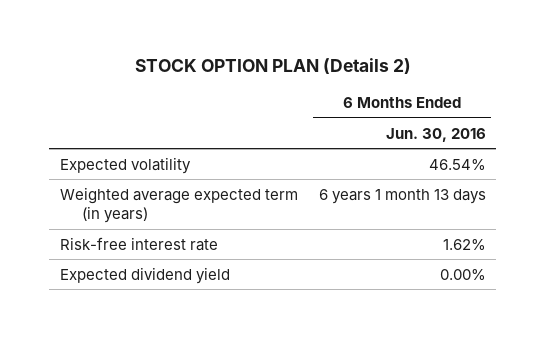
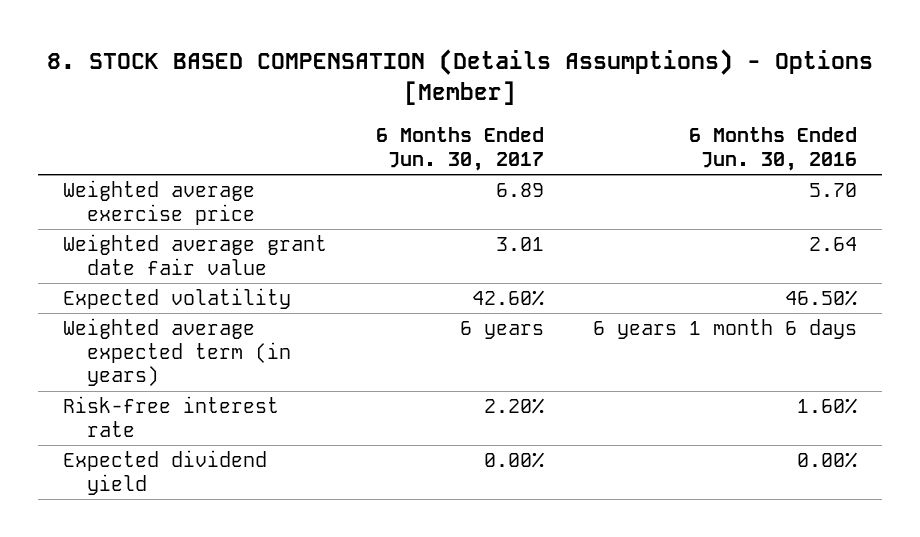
[134,58,411,75] STOCK OPTION PLAN (Details 2) -> [46,49,873,106] 8. STOCK BASED COMPENSATION (Details Assumptions) - Options [Member]
none -> [375,127,544,171] 6 Months Ended Jun. 30, 2017
none -> [62,180,256,225] Weighted average exercise price
none -> [62,234,327,275] Weighted average grant date fair value
[428,158,486,170] 46.54% -> [784,290,857,307] 46.50%
[318,188,486,204] 6 years 1 month 13 days -> [592,319,857,340] 6 years 1 month 6 days
[442,238,486,250] 1.62% -> [796,398,857,415] 1.60%

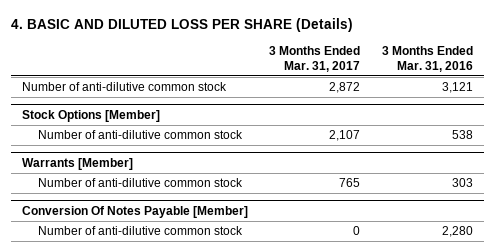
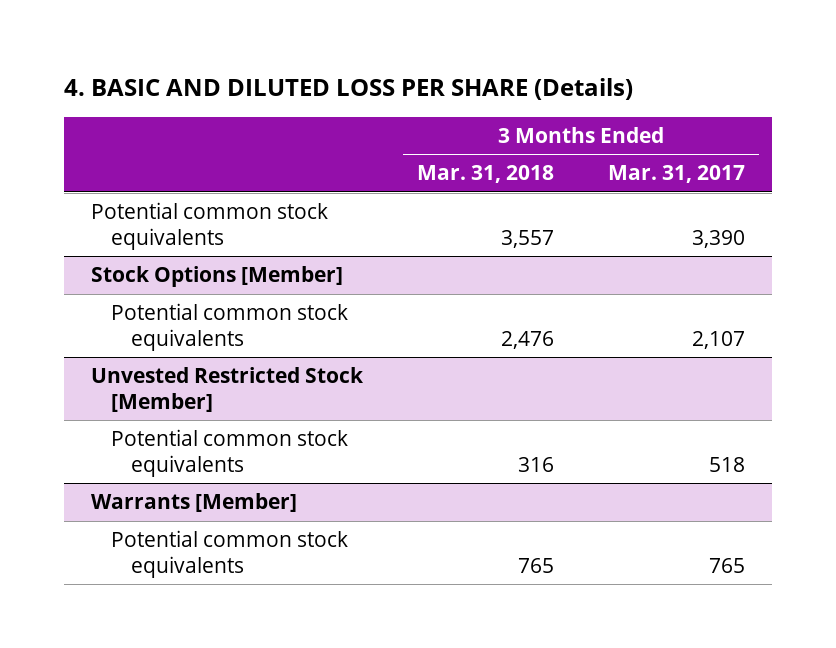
[381,45,473,72] 3 Months Ended Mar. 31, 2016 -> none
none -> [416,165,554,184] Mar. 31, 2018
[21,82,227,92] Number of anti-dilutive common stock -> [90,202,328,250] Potential common stock equivalents
[329,82,361,94] 2,872 -> [692,229,746,248] 3,390
[38,130,244,140] Number of anti-dilutive common stock -> [111,303,349,351] Potential common stock equivalents
none -> [90,367,364,412] Unvested Restricted Stock [Member]
none -> [111,429,349,477] Potential common stock equivalents
[21,205,248,218] Conversion Of Notes Payable [Member] -> none
[38,226,244,236] Number of anti-dilutive common stock -> none
[38,178,244,188] Number of anti-dilutive common stock -> [111,530,349,578] Potential common stock equivalents

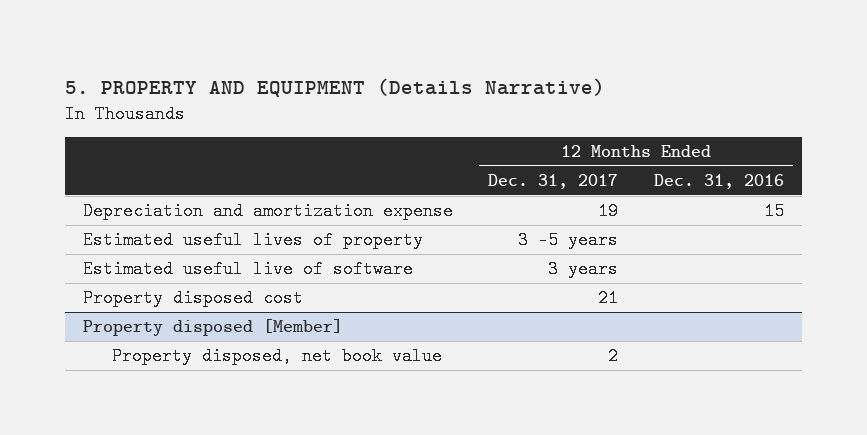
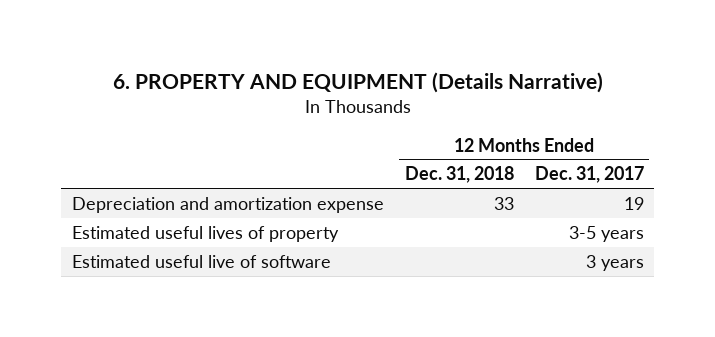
[64,77,605,97] 5. PROPERTY AND EQUIPMENT (Details Narrative) -> [112,71,603,93] 6. PROPERTY AND EQUIPMENT (Details Narrative)
[653,173,784,189] Dec. 31, 2016 -> none
none -> [404,166,514,184] Dec. 31, 2018
[518,230,619,249] 3 -5 years -> [568,225,644,242] 3-5 years
[82,288,303,307] Property disposed cost -> none
[82,318,343,336] Property disposed [Member] -> none
[111,346,442,365] Property disposed, net book value -> none

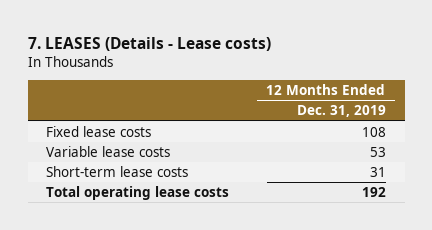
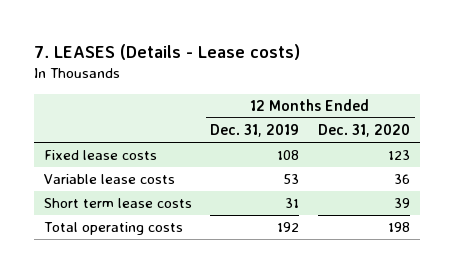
none -> [318,124,411,138] Dec. 31, 2020
[46,165,189,177] Short-term lease costs -> [43,198,192,209] Short term lease costs
[46,185,230,200] Total operating lease costs -> [43,222,183,236] Total operating costs

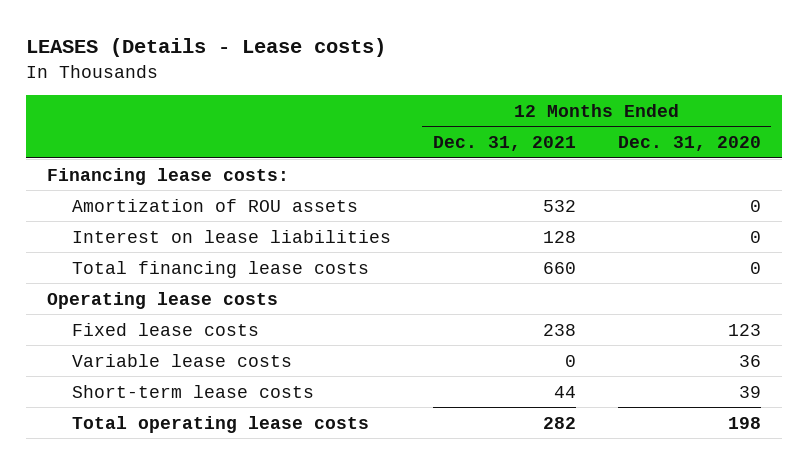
[34,43,301,60] 7. LEASES (Details - Lease costs) -> [25,38,386,58] LEASES (Details - Lease costs)
[210,124,300,138] Dec. 31, 2019 -> none
none -> [432,136,576,152] Dec. 31, 2021
none -> [46,167,289,185] Financing lease costs:
none -> [71,198,358,212] Amortization of ROU assets
none -> [71,229,391,243] Interest on lease liabilities
none -> [71,260,369,278] Total financing lease costs
none -> [46,291,278,309] Operating lease costs
[43,198,192,209] Short term lease costs -> [71,384,314,398] Short-term lease costs
[43,222,183,236] Total operating costs -> [71,415,369,433] Total operating lease costs

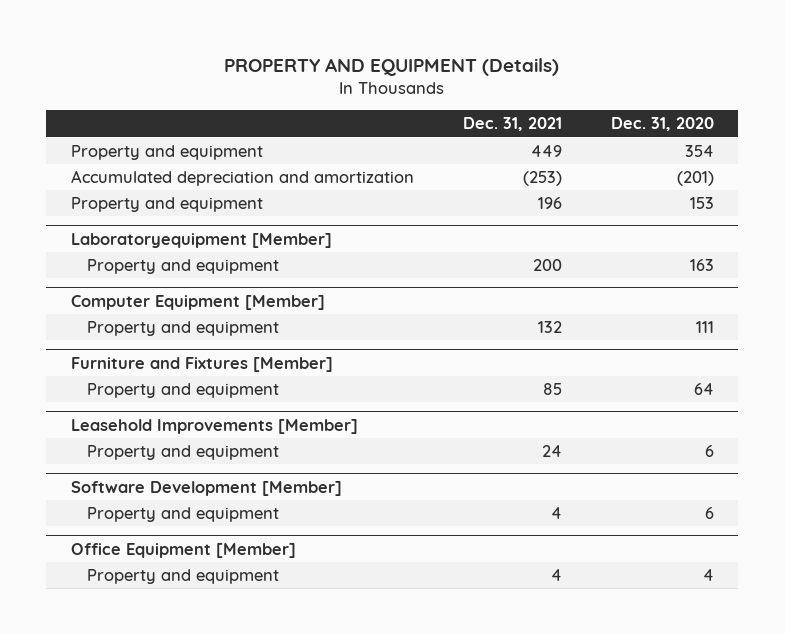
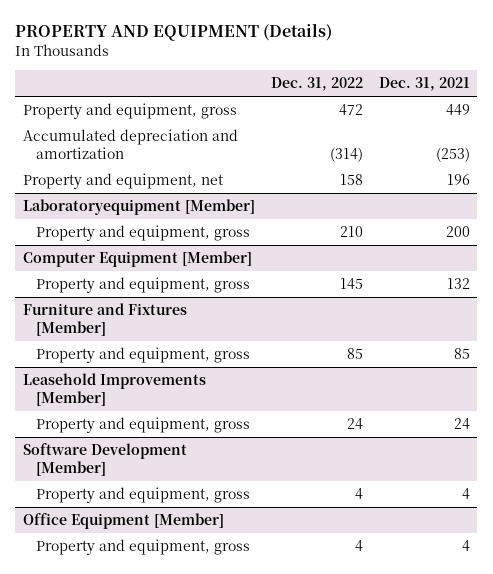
[610,117,714,132] Dec. 31, 2020 -> none
none -> [270,77,363,92] Dec. 31, 2022
[70,145,263,161] Property and equipment -> [22,103,237,120] Property and equipment, gross
[70,197,263,213] Property and equipment -> [22,173,223,190] Property and equipment, net
[87,259,280,275] Property and equipment -> [36,225,251,242] Property and equipment, gross
[87,321,280,337] Property and equipment -> [36,277,251,294] Property and equipment, gross
[87,383,280,399] Property and equipment -> [36,347,251,364] Property and equipment, gross
[87,445,280,461] Property and equipment -> [36,417,251,434] Property and equipment, gross
[87,507,280,523] Property and equipment -> [36,487,251,504] Property and equipment, gross
[87,569,280,585] Property and equipment -> [36,539,251,556] Property and equipment, gross

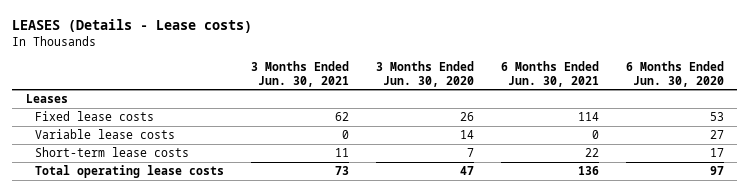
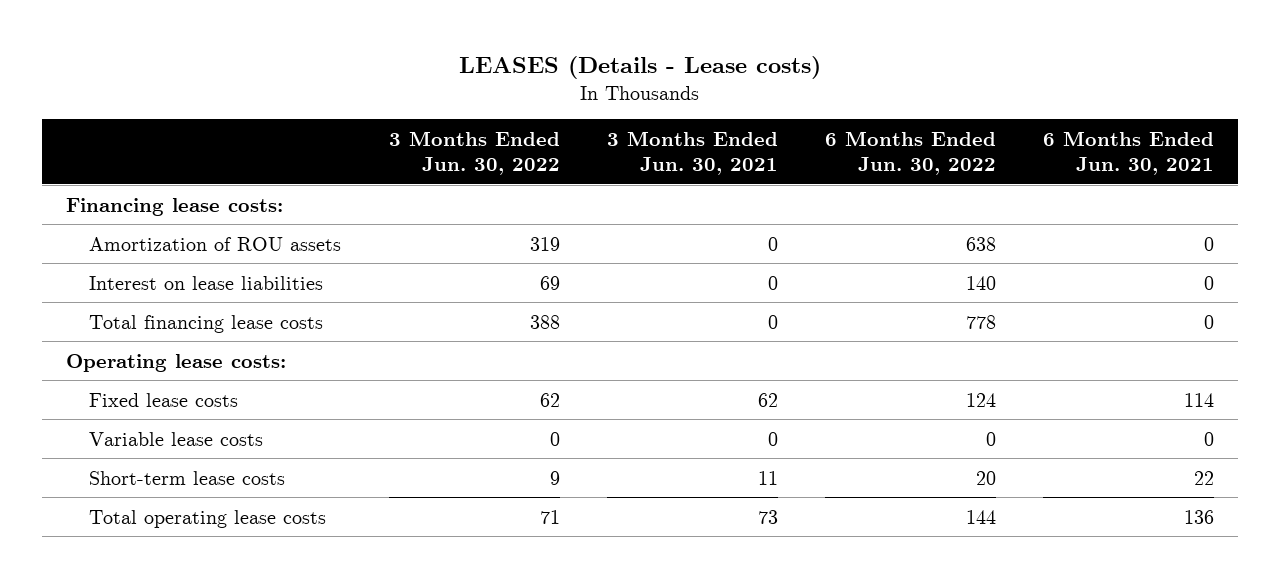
[376,60,475,87] 3 Months Ended Jun. 30, 2020 -> none
[625,60,724,87] 6 Months Ended Jun. 30, 2020 -> none
none -> [388,130,560,175] 3 Months Ended Jun. 30, 2022
none -> [825,130,997,175] 6 Months Ended Jun. 30, 2022
[25,93,68,103] Leases -> none
none -> [65,197,283,216] Financing lease costs:
none -> [89,236,342,251] Amortization of ROU assets
none -> [89,275,324,290] Interest on lease liabilities
none -> [89,314,324,333] Total financing lease costs
none -> [65,353,286,372] Operating lease costs:

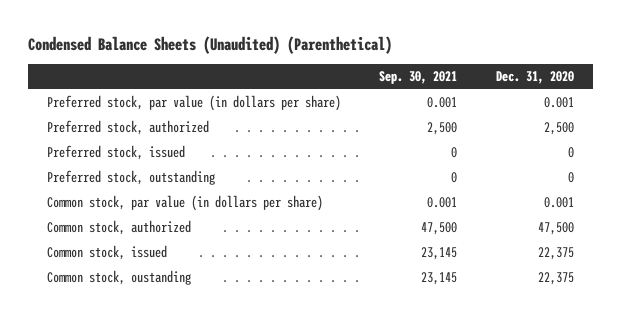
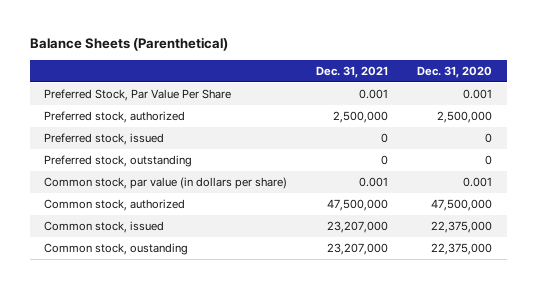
[27,35,392,54] Condensed Balance Sheets (Unaudited) (Parenthetical) -> [29,36,228,51] Balance Sheets (Parenthetical)
[379,71,458,85] Sep. 30, 2021 -> none
none -> [316,65,389,78] Dec. 31, 2021
[46,95,341,112] Preferred stock, par value (in dollars per share) -> [44,89,232,102] Preferred Stock, Par Value Per Share
[543,122,574,136] 2,500 -> [437,111,493,124] 2,500,000
[537,222,574,236] 47,500 -> [431,199,493,212] 47,500,000
[537,247,574,261] 22,375 -> [431,221,493,234] 22,375,000
[537,272,574,286] 22,375 -> [431,243,493,256] 22,375,000

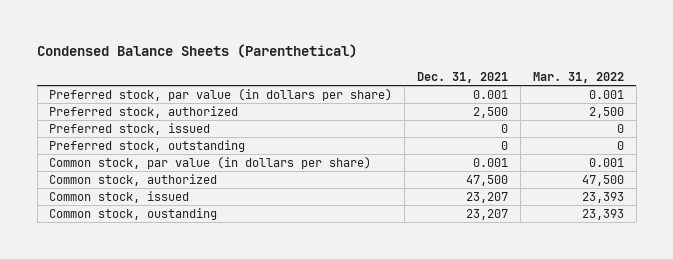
[29,36,228,51] Balance Sheets (Parenthetical) -> [37,43,358,58] Condensed Balance Sheets (Parenthetical)
[417,65,493,78] Dec. 31, 2020 -> none
none -> [532,71,624,83] Mar. 31, 2022
[44,89,232,102] Preferred Stock, Par Value Per Share -> [49,88,393,102] Preferred stock, par value (in dollars per share)
[333,111,389,124] 2,500,000 -> [473,107,509,119] 2,500
[327,199,389,212] 47,500,000 -> [466,175,509,187] 47,500
[327,221,389,234] 23,207,000 -> [466,192,509,204] 23,207
[327,243,389,256] 23,207,000 -> [466,209,509,221] 23,207

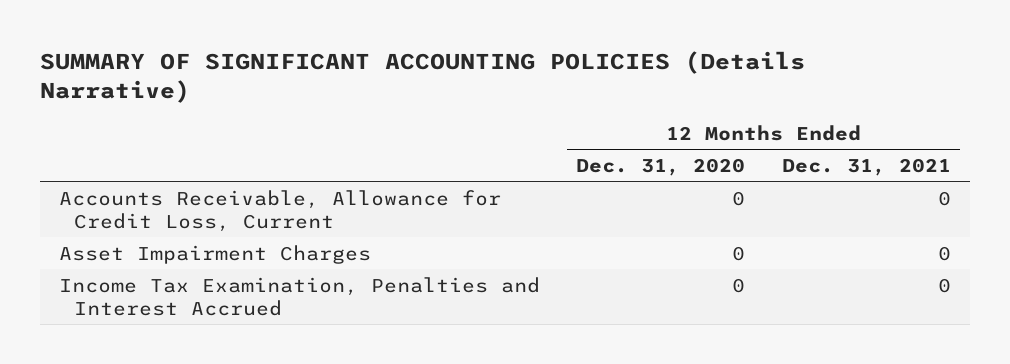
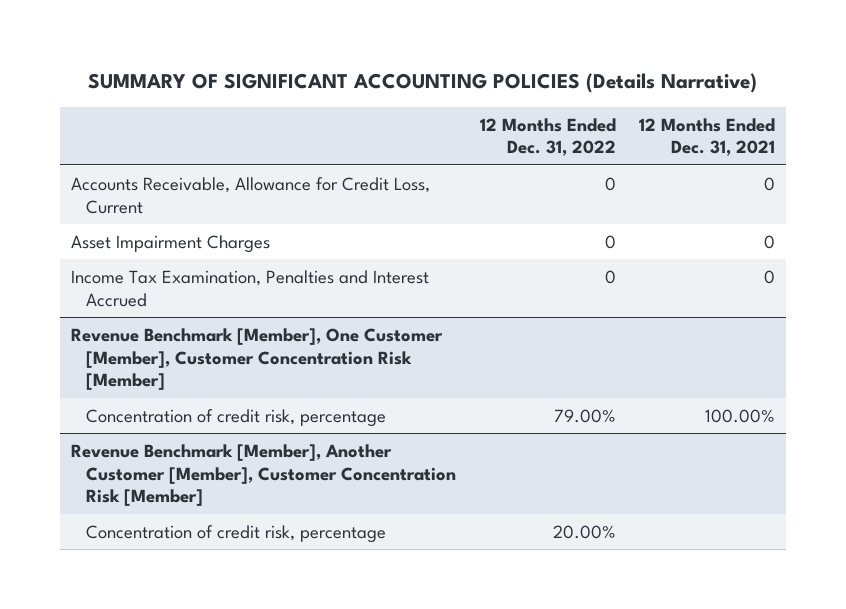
[576,157,746,176] Dec. 31, 2020 -> none
none -> [479,117,616,157] 12 Months Ended Dec. 31, 2022
none -> [71,327,444,391] Revenue Benchmark [Member], One Customer [Member], Customer Concentration Risk [Member]
none -> [86,408,387,427] Concentration of credit risk, percentage
none -> [71,443,457,507] Revenue Benchmark [Member], Another Customer [Member], Customer Concentration Risk [Member]
none -> [86,524,387,543] Concentration of credit risk, percentage

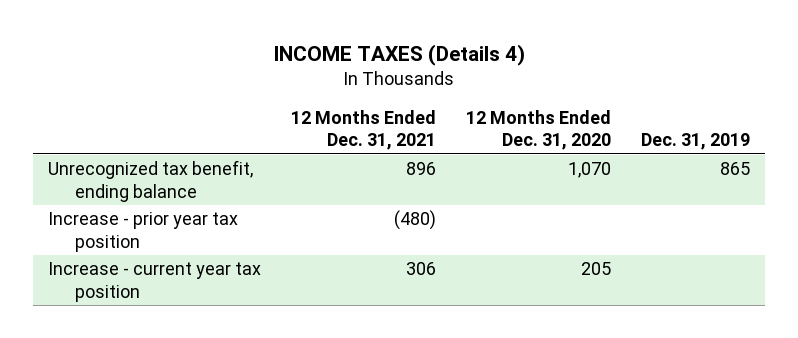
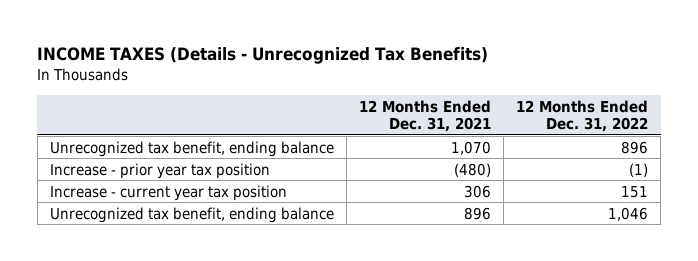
[272,43,525,66] INCOME TAXES (Details 4) -> [37,47,489,65] INCOME TAXES (Details - Unrecognized Tax Benefits)
[466,109,612,151] 12 Months Ended Dec. 31, 2020 -> none
[641,133,751,151] Dec. 31, 2019 -> none
none -> [516,99,649,132] 12 Months Ended Dec. 31, 2022
none -> [49,140,334,157] Unrecognized tax benefit, ending balance
[47,160,253,202] Unrecognized tax benefit, ending balance -> [49,206,334,223] Unrecognized tax benefit, ending balance

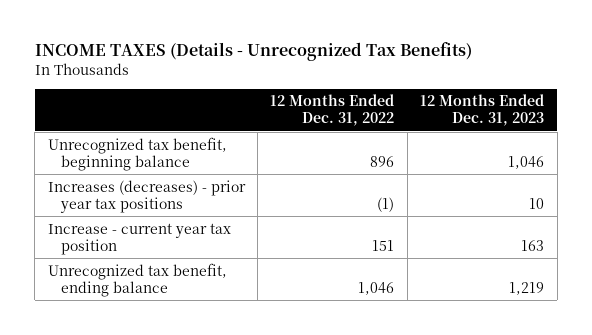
[359,99,492,132] 12 Months Ended Dec. 31, 2021 -> none
none -> [420,94,545,127] 12 Months Ended Dec. 31, 2023
[49,140,334,157] Unrecognized tax benefit, ending balance -> [47,136,227,171] Unrecognized tax benefit, beginning balance
[49,162,270,179] Increase - prior year tax position -> [47,179,246,213] Increases (decreases) - prior year tax positions

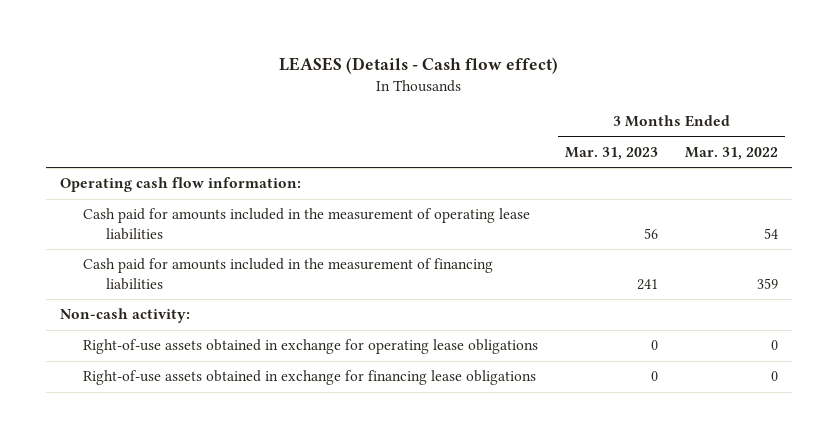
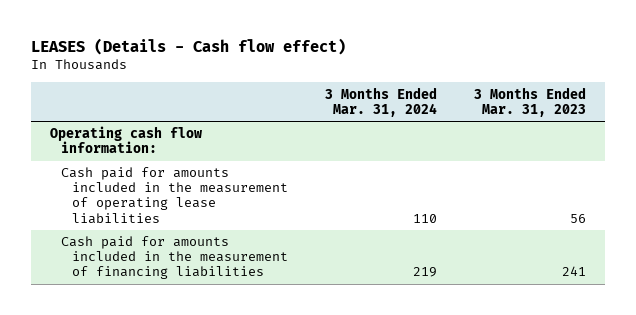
[685,146,779,160] Mar. 31, 2022 -> none
none -> [324,86,437,117] 3 Months Ended Mar. 31, 2024
[59,308,190,324] Non-cash activity: -> none
[82,339,538,355] Right-of-use assets obtained in exchange for operating lease obligations -> none
[82,370,536,386] Right-of-use assets obtained in exchange for financing lease obligations -> none

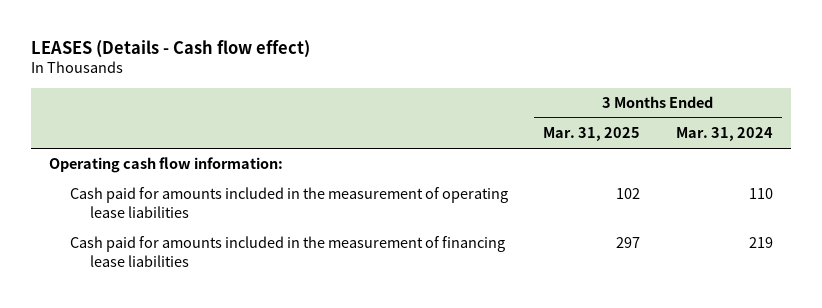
[474,86,587,117] 3 Months Ended Mar. 31, 2023 -> none
none -> [543,127,641,142] Mar. 31, 2025
[60,236,288,280] Cash paid for amounts included in the measurement of financing liabilities -> [69,236,505,268] Cash paid for amounts included in the measurement of financing lease liabilities

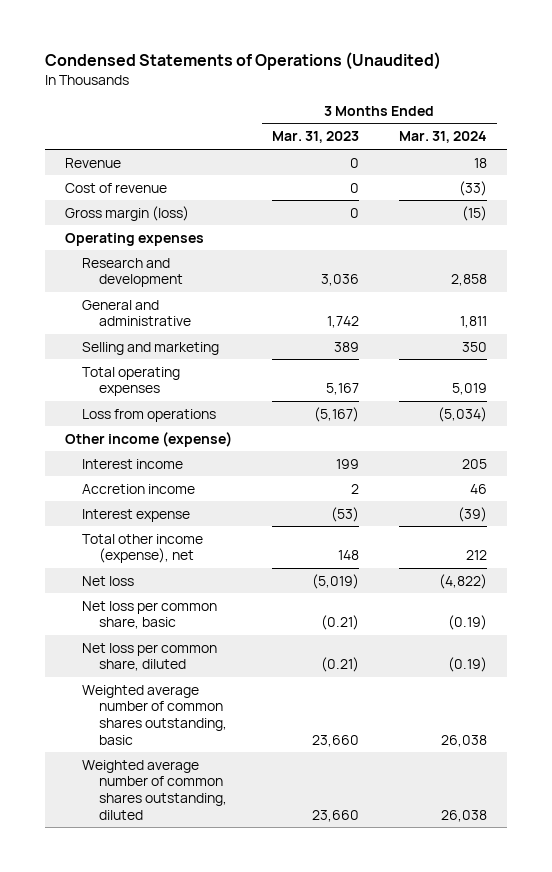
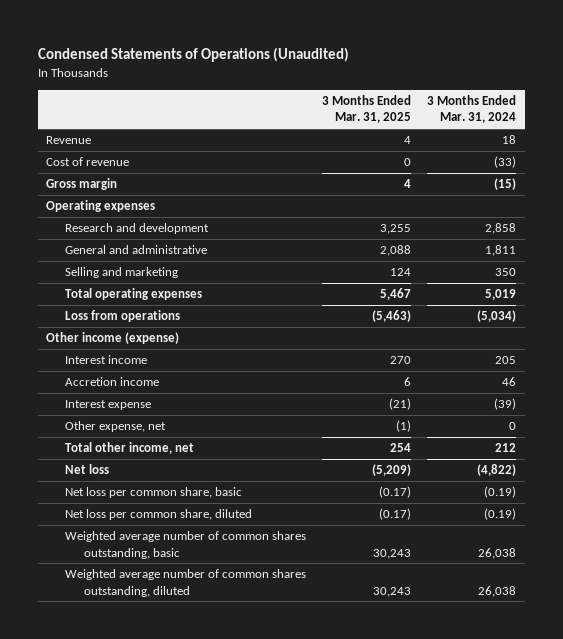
[271,131,359,144] Mar. 31, 2023 -> none
none -> [322,95,412,124] 3 Months Ended Mar. 31, 2025
[64,205,189,221] Gross margin (loss) -> [46,178,118,191] Gross margin
none -> [64,421,166,433] Other expense, net
[82,533,204,564] Total other income (expense), net -> [64,442,194,455] Total other income, net

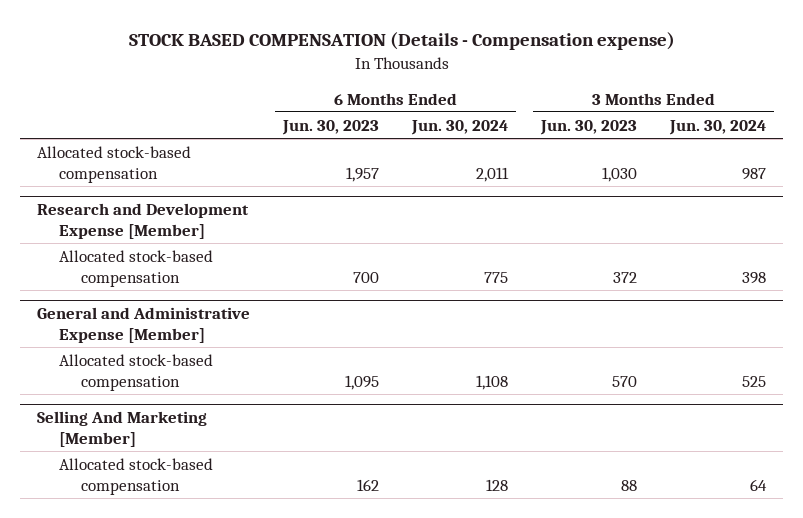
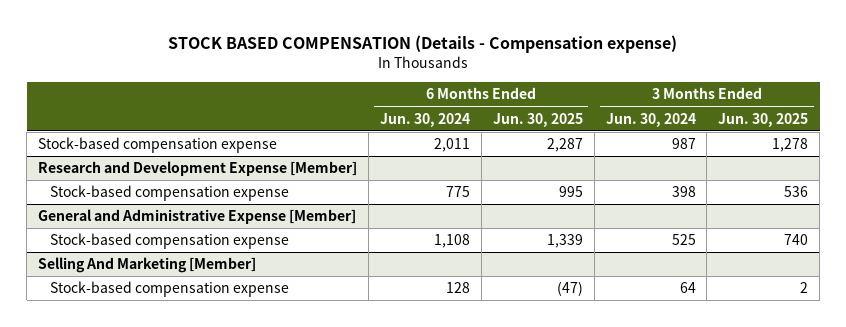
[282,119,380,135] Jun. 30, 2023 -> none
[540,119,638,135] Jun. 30, 2023 -> none
none -> [492,112,583,127] Jun. 30, 2025
none -> [718,112,809,127] Jun. 30, 2025
[36,145,191,183] Allocated stock-based compensation -> [38,137,278,154] Stock-based compensation expense
[59,249,214,287] Allocated stock-based compensation -> [50,185,290,202] Stock-based compensation expense
[59,353,214,391] Allocated stock-based compensation -> [50,233,290,250] Stock-based compensation expense
[59,457,214,495] Allocated stock-based compensation -> [50,281,290,298] Stock-based compensation expense

